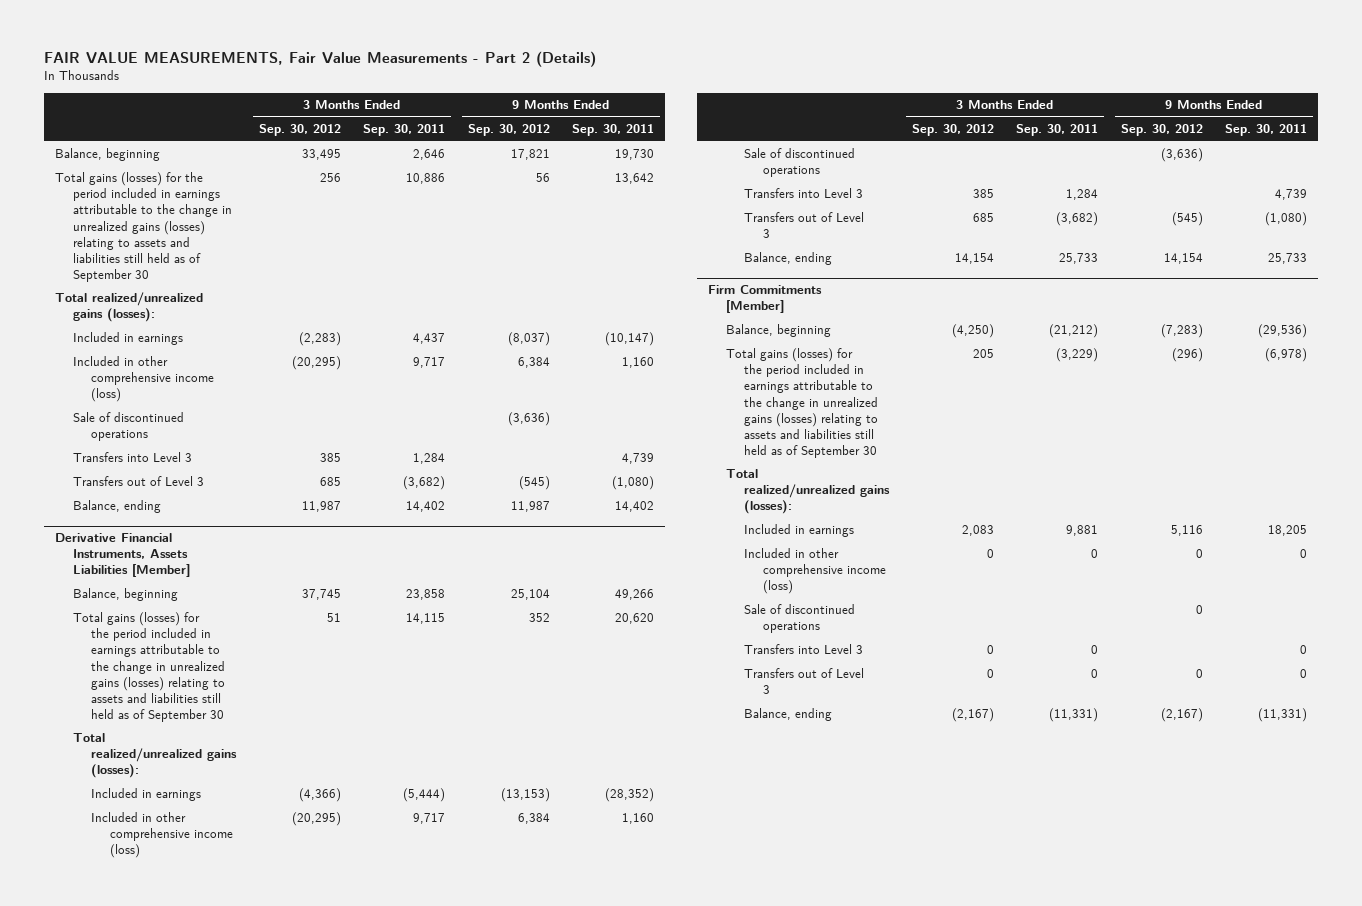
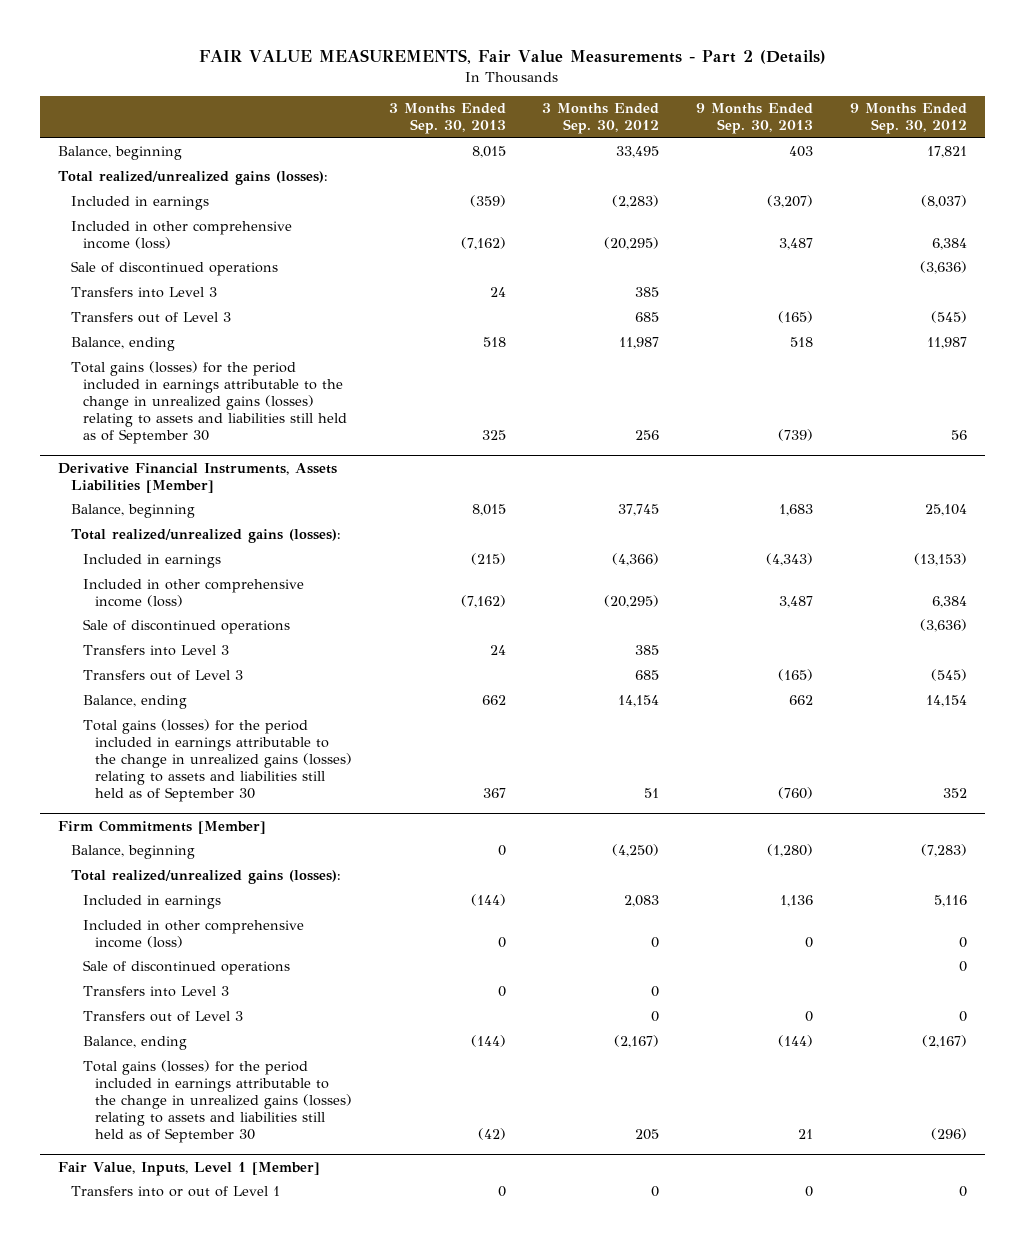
[363,124,446,137] Sep. 30, 2011 -> none
[572,124,655,137] Sep. 30, 2011 -> none
none -> [388,103,506,135] 3 Months Ended Sep. 30, 2013
none -> [695,103,813,135] 9 Months Ended Sep. 30, 2013
[55,172,233,282] Total gains (losses) for the period included in earnings attributable to the change in unrealized gains (losses) relating to assets and liabilities still held as of September 30 -> [70,361,347,445] Total gains (losses) for the period included in earnings attributable to the change in unrealized gains (losses) relating to assets and liabilities still held as of September 30
[73,612,226,722] Total gains (losses) for the period included in earnings attributable to the change in unrealized gains (losses) relating to assets and liabilities still held as of September 30 -> [82,719,353,803] Total gains (losses) for the period included in earnings attributable to the change in unrealized gains (losses) relating to assets and liabilities still held as of September 30
[726,348,879,458] Total gains (losses) for the period included in earnings attributable to the change in unrealized gains (losses) relating to assets and liabilities still held as of September 30 -> [82,1060,353,1144] Total gains (losses) for the period included in earnings attributable to the change in unrealized gains (losses) relating to assets and liabilities still held as of September 30
none -> [58,1161,321,1176] Fair Value, Inputs, Level 1 [Member]
none -> [70,1186,280,1198] Transfers into or out of Level 1

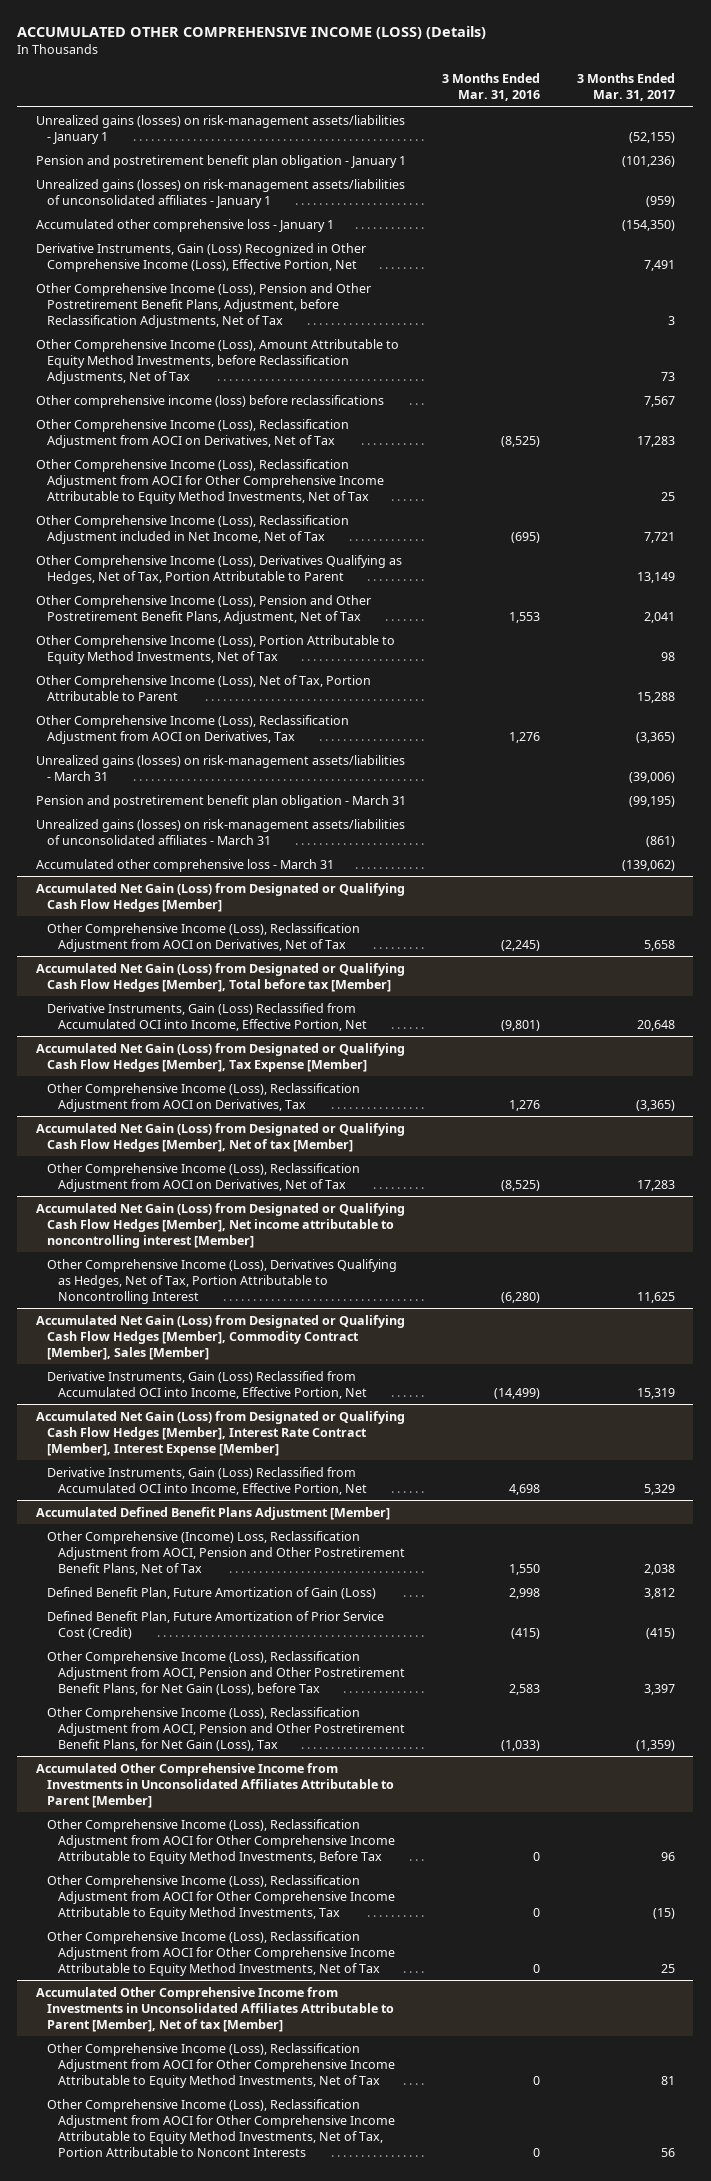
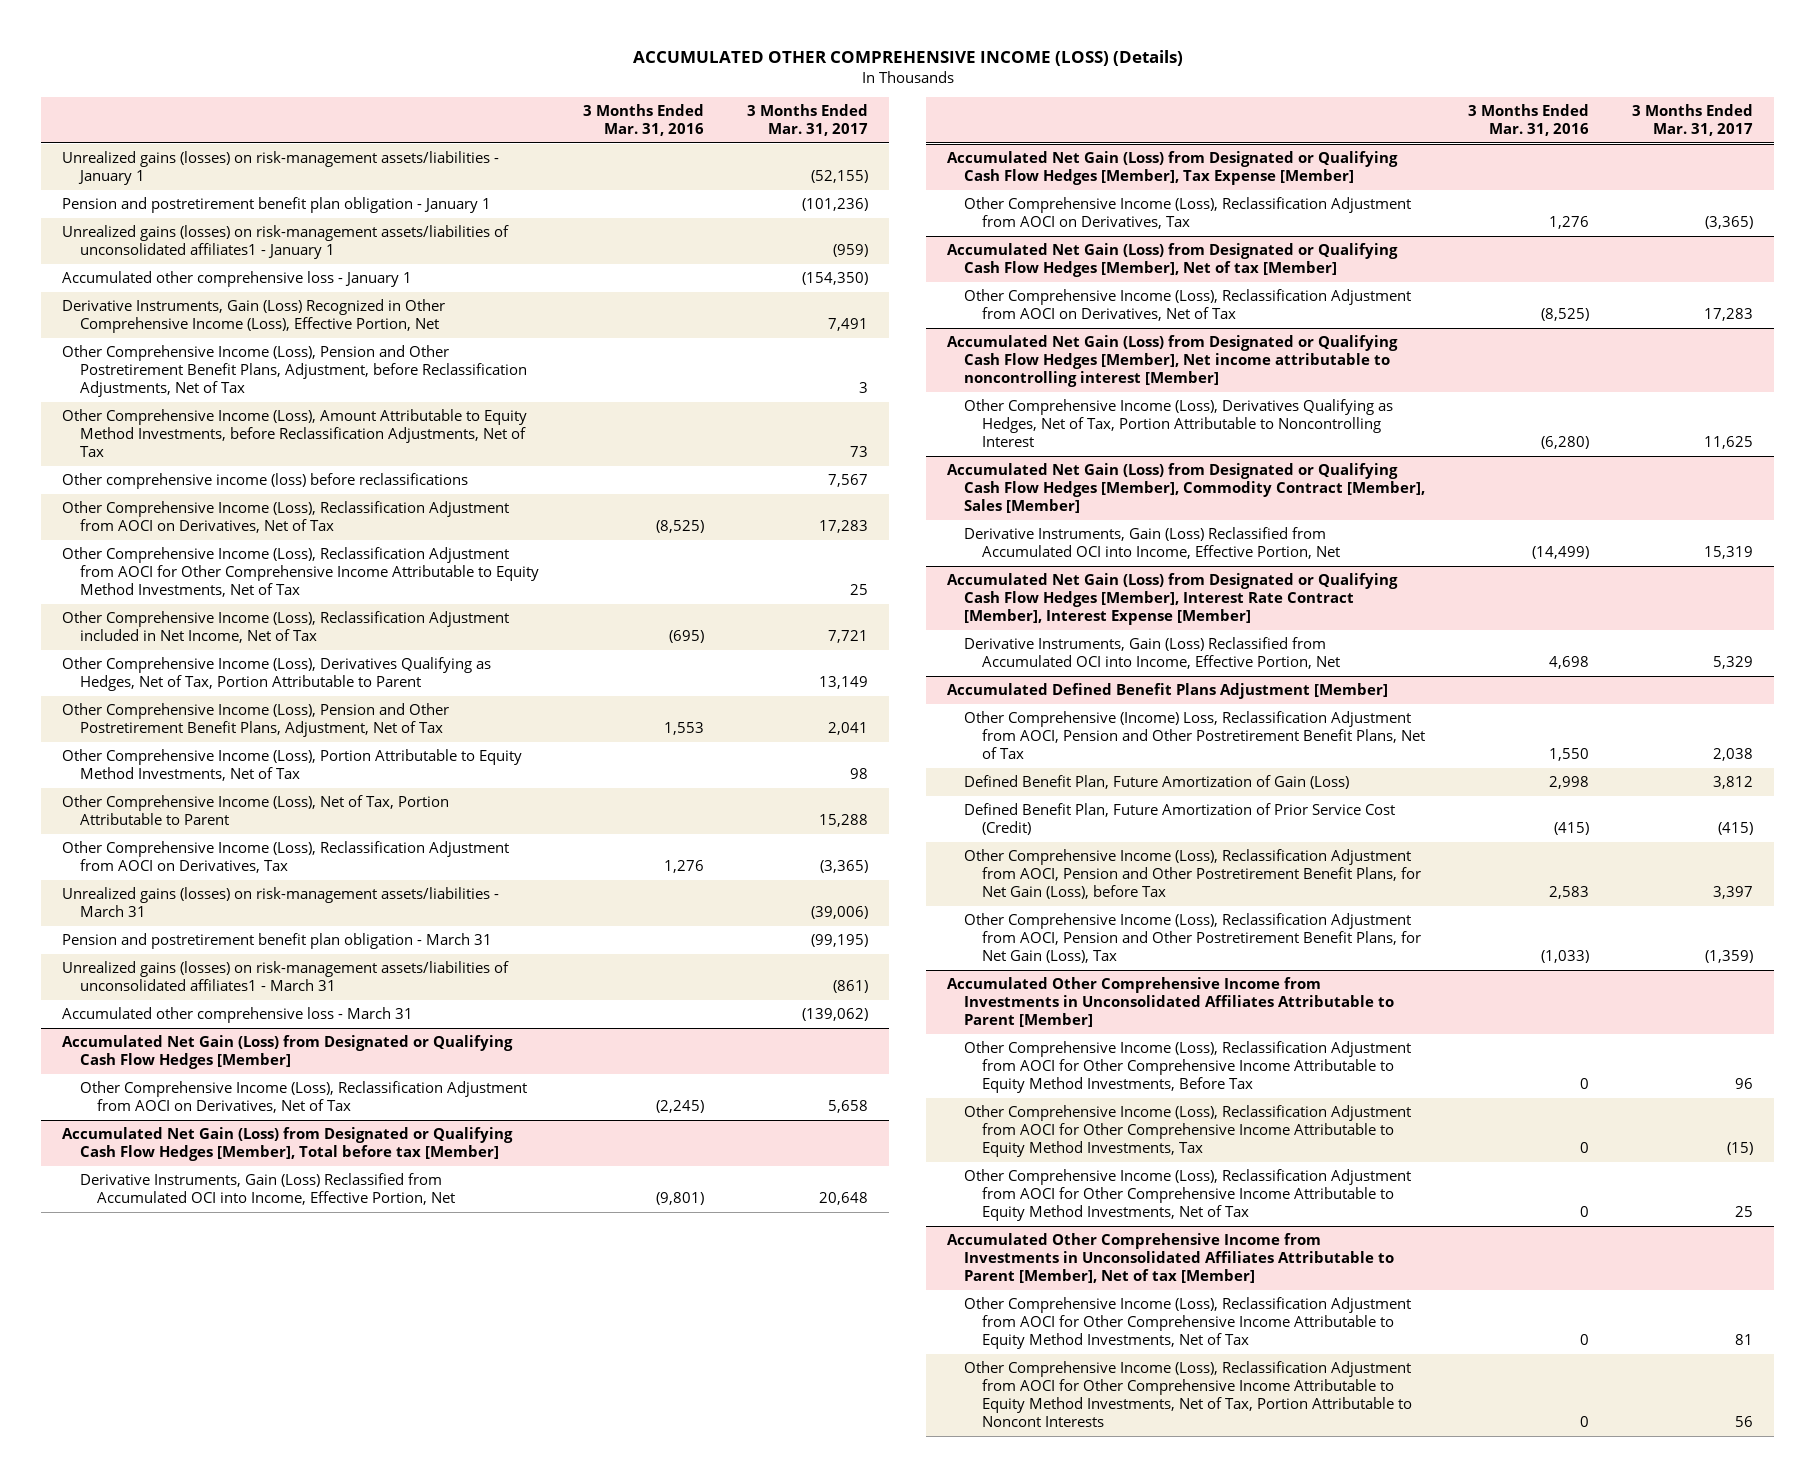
[35,178,405,208] Unrealized gains (losses) on risk-management assets/liabilities of unconsolidated affiliates - January 1 -> [62,224,510,260] Unrealized gains (losses) on risk-management assets/liabilities of unconsolidated affiliates1 - January 1
[35,818,405,845] Unrealized gains (losses) on risk-management assets/liabilities of unconsolidated affiliates - March 31 -> [62,960,510,992] Unrealized gains (losses) on risk-management assets/liabilities of unconsolidated affiliates1 - March 31

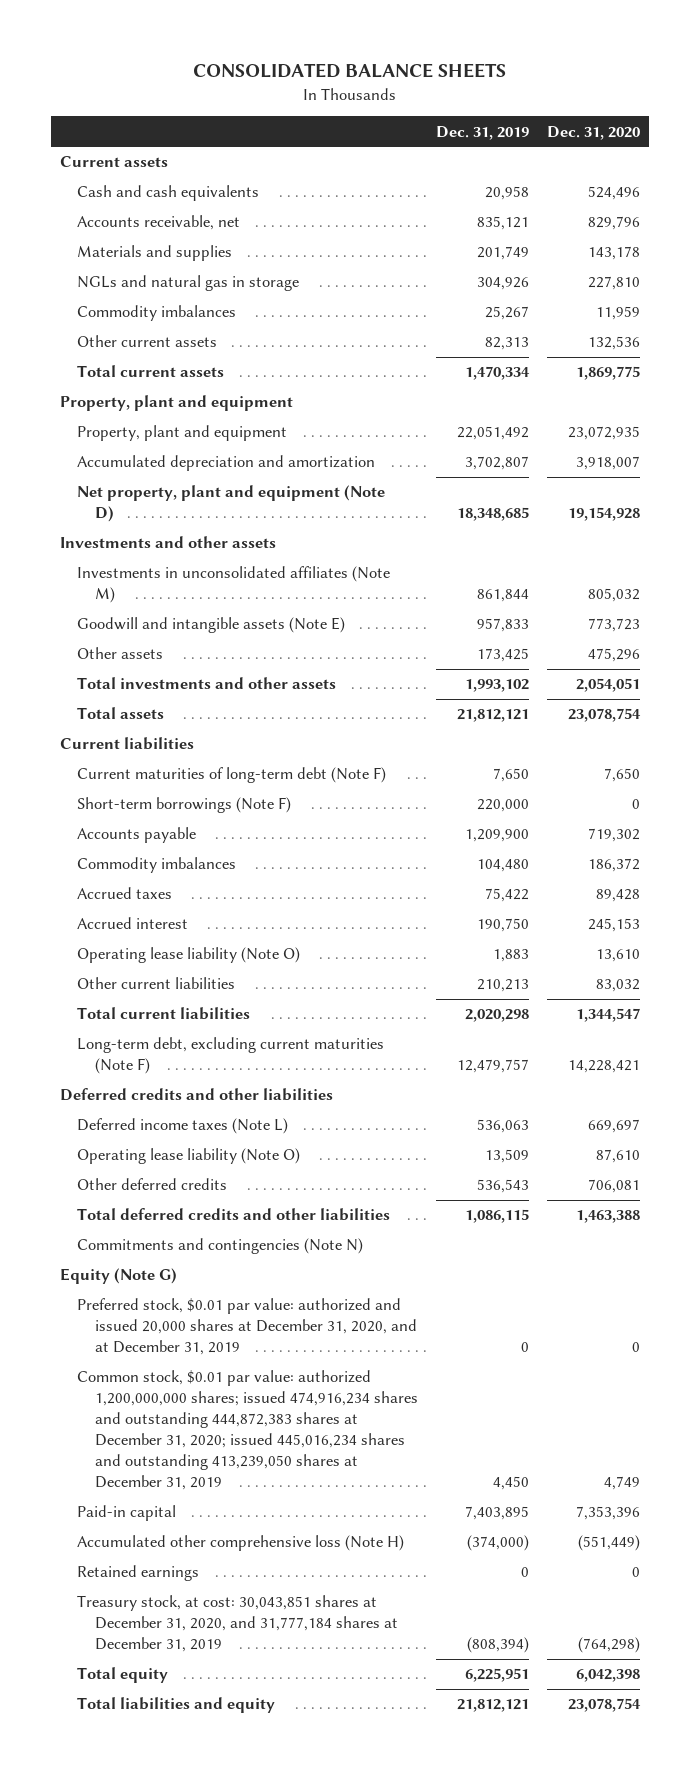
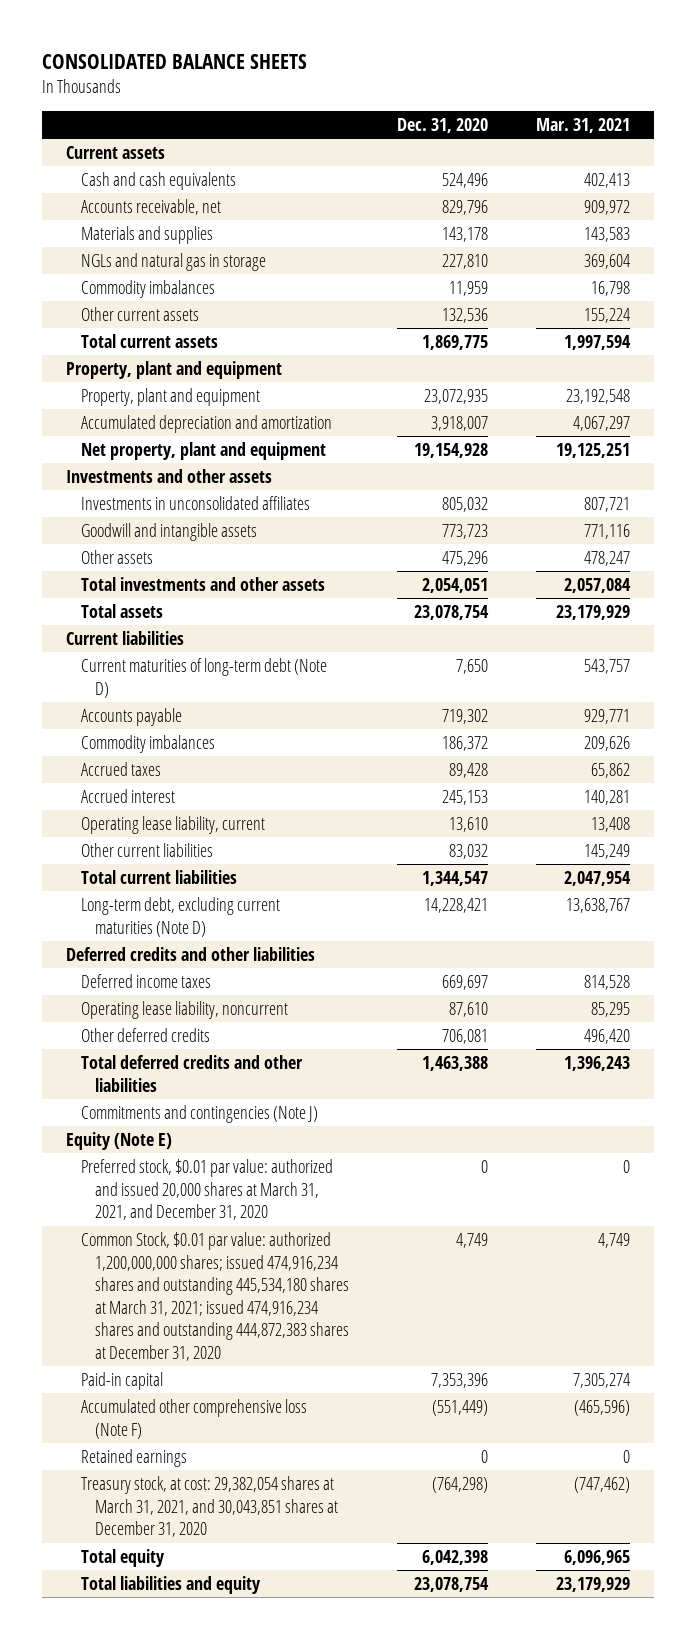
[435,125,529,140] Dec. 31, 2019 -> none
none -> [536,117,631,133] Mar. 31, 2021
[77,485,386,523] Net property, plant and equipment (Note D) -> [80,441,326,460] Net property, plant and equipment
[77,566,391,604] Investments in unconsolidated affiliates (Note M) -> [80,495,310,510] Investments in unconsolidated affiliates
[77,617,346,634] Goodwill and intangible assets (Note E) -> [80,522,257,541] Goodwill and intangible assets
[77,797,292,814] Short-term borrowings (Note F) -> none
[77,767,387,784] Current maturities of long-term debt (Note F) -> [80,657,327,698] Current maturities of long-term debt (Note D)
[77,947,301,964] Operating lease liability (Note O) -> [80,815,265,834] Operating lease liability, current
[77,1037,385,1075] Long-term debt, excluding current maturities (Note F) -> [80,896,280,937] Long-term debt, excluding current maturities (Note D)
[77,1118,289,1135] Deferred income taxes (Note L) -> [80,973,211,988] Deferred income taxes
[77,1148,301,1165] Operating lease liability (Note O) -> [80,1000,288,1019] Operating lease liability, noncurrent
[77,1238,364,1255] Commitments and contingencies (Note N) -> [80,1104,318,1123] Commitments and contingencies (Note J)
[60,1268,178,1285] Equity (Note G) -> [66,1131,173,1150] Equity (Note E)
[77,1298,417,1356] Preferred stock, $0.01 par value: authorized and issued 20,000 shares at December 31, 2020, and at December 31, 2019 -> [80,1158,333,1221] Preferred stock, $0.01 par value: authorized and issued 20,000 shares at March 31, 2021, and December 31, 2020
[77,1370,418,1490] Common stock, $0.01 par value: authorized 1,200,000,000 shares; issued 474,916,234 shares and outstanding 444,872,383 shares at December 31, 2020; issued 445,016,234 shares and outstanding 413,239,050 shares at December 31, 2019 -> [80,1231,350,1361] Common Stock, $0.01 par value: authorized 1,200,000,000 shares; issued 474,916,234 shares and outstanding 445,534,180 shares at March 31, 2021; issued 474,916,234 shares and outstanding 444,872,383 shares at December 31, 2020
[77,1535,405,1552] Accumulated other comprehensive loss (Note H) -> [80,1398,307,1439] Accumulated other comprehensive loss (Note F)
[77,1595,398,1653] Treasury stock, at cost: 30,043,851 shares at December 31, 2020, and 31,777,184 shares at December 31, 2019 -> [80,1475,339,1538] Treasury stock, at cost: 29,382,054 shares at March 31, 2021, and 30,043,851 shares at December 31, 2020

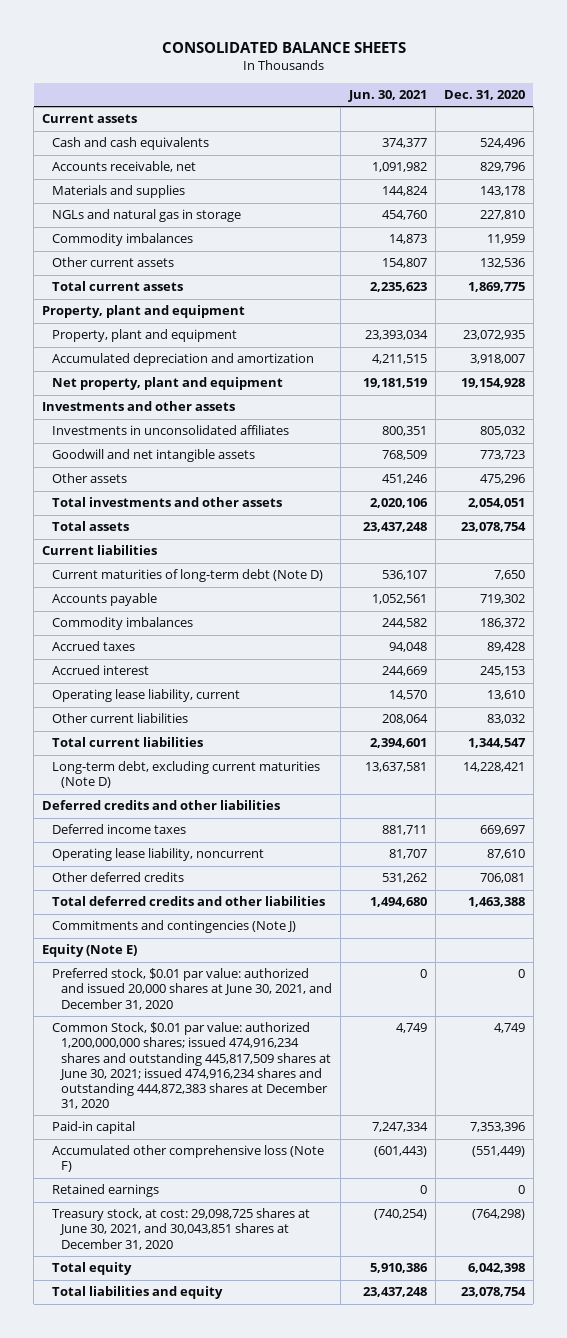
[536,117,631,133] Mar. 31, 2021 -> none
none -> [348,89,428,102] Jun. 30, 2021
[80,522,257,541] Goodwill and intangible assets -> [51,449,255,463] Goodwill and net intangible assets
[80,1158,333,1221] Preferred stock, $0.01 par value: authorized and issued 20,000 shares at March 31, 2021, and December 31, 2020 -> [51,968,333,1010] Preferred stock, $0.01 par value: authorized and issued 20,000 shares at June 30, 2021, and December 31, 2020
[80,1231,350,1361] Common Stock, $0.01 par value: authorized 1,200,000,000 shares; issued 474,916,234 shares and outstanding 445,534,180 shares at March 31, 2021; issued 474,916,234 shares and outstanding 444,872,383 shares at December 31, 2020 -> [51,1022,332,1109] Common Stock, $0.01 par value: authorized 1,200,000,000 shares; issued 474,916,234 shares and outstanding 445,817,509 shares at June 30, 2021; issued 474,916,234 shares and outstanding 444,872,383 shares at December 31, 2020
[80,1475,339,1538] Treasury stock, at cost: 29,382,054 shares at March 31, 2021, and 30,043,851 shares at December 31, 2020 -> [51,1208,310,1250] Treasury stock, at cost: 29,098,725 shares at June 30, 2021, and 30,043,851 shares at December 31, 2020

